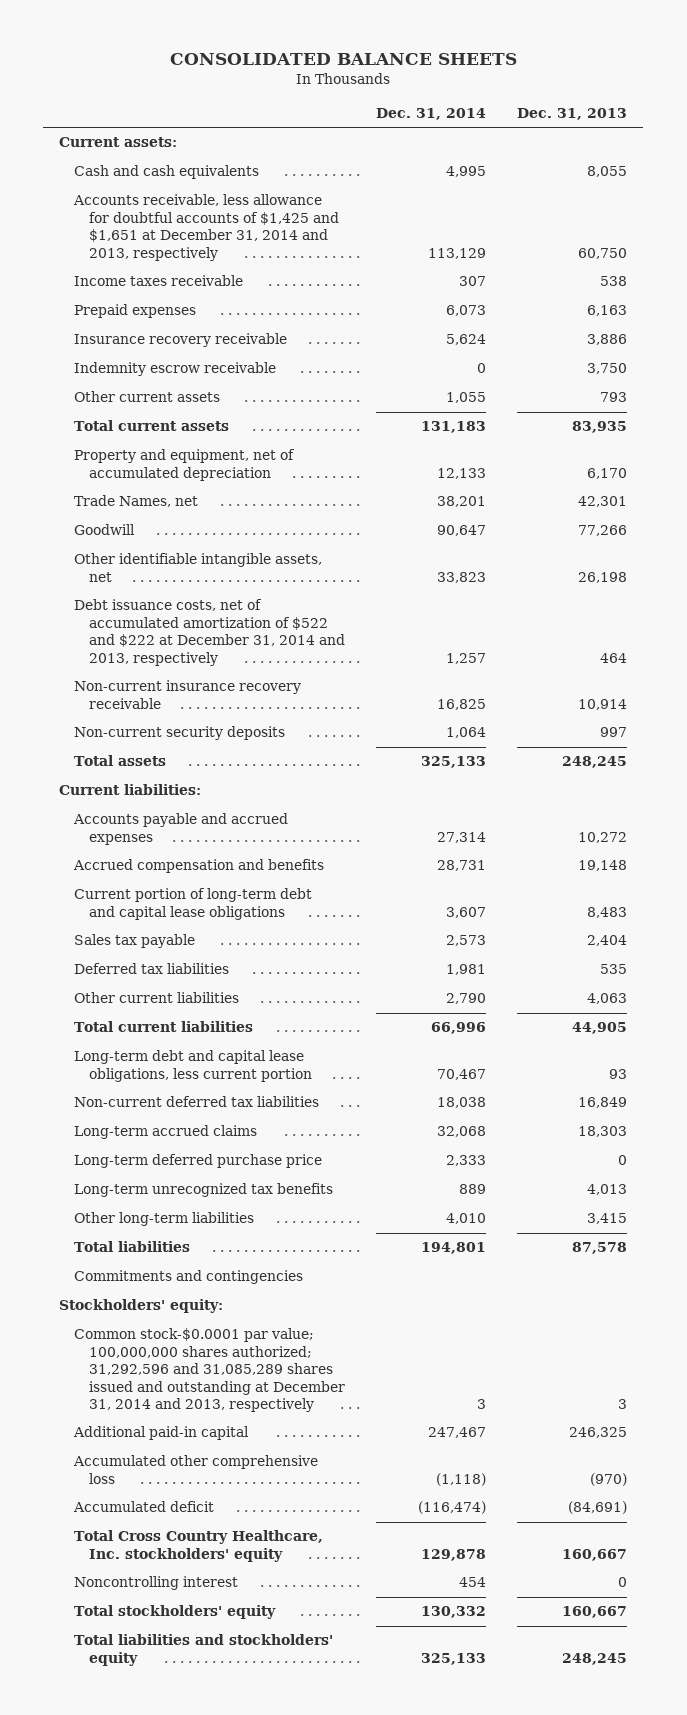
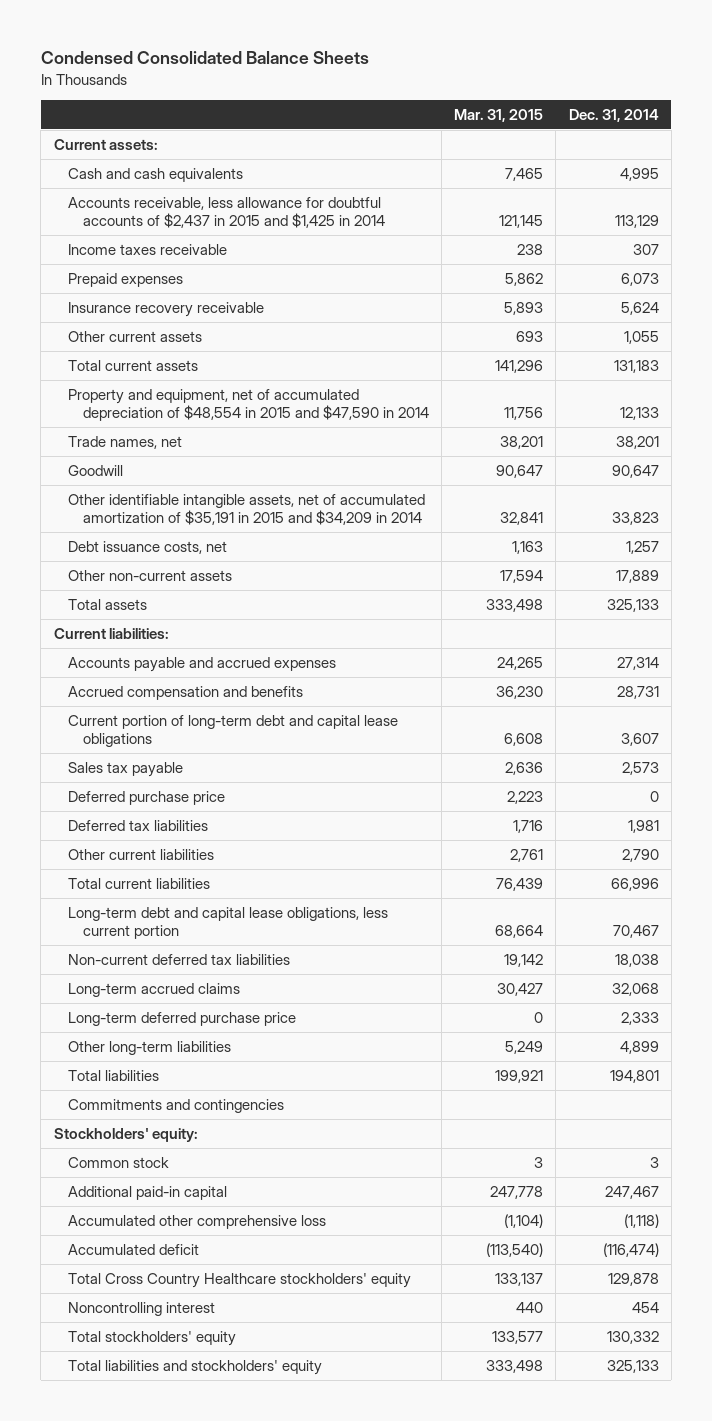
[170,53,518,66] CONSOLIDATED BALANCE SHEETS -> [40,51,369,65] Condensed Consolidated Balance Sheets
[517,108,628,121] Dec. 31, 2013 -> none
none -> [454,108,544,122] Mar. 31, 2015
[72,194,339,261] Accounts receivable, less allowance for doubtful accounts of $1,425 and $1,651 at December 31, 2014 and 2013, respectively -> [68,196,385,229] Accounts receivable, less allowance for doubtful accounts of $2,437 in 2015 and $1,425 in 2014
[73,362,276,377] Indemnity escrow receivable -> none
[73,449,295,481] Property and equipment, net of accumulated depreciation -> [68,388,429,422] Property and equipment, net of accumulated depreciation of $48,554 in 2015 and $47,590 in 2014
[73,495,198,508] Trade Names, net -> [68,435,183,449] Trade names, net
[73,680,301,709] Non-current insurance recovery receivable -> none
[73,553,322,582] Other identifiable intangible assets, net -> [68,493,426,526] Other identifiable intangible assets, net of accumulated amortization of $35,191 in 2015 and $34,209 in 2014
[73,599,345,666] Debt issuance costs, net of accumulated amortization of $522 and $222 at December 31, 2014 and 2013, respectively -> [68,540,228,554] Debt issuance costs, net
[73,726,285,741] Non-current security deposits -> [68,569,233,581] Other non-current assets
[446,727,487,739] 1,064 -> [615,569,659,583] 17,889
none -> [68,790,226,805] Deferred purchase price
[73,1183,333,1198] Long-term unrecognized tax benefits -> none
[446,1213,487,1225] 4,010 -> [619,1040,659,1054] 4,899
[73,1328,345,1412] Common stock-$0.0001 par value; 100,000,000 shares authorized; 31,292,596 and 31,085,289 shares issued and outstanding at December 31, 2014 and 2013, respectively -> [68,1156,170,1168] Common stock
[73,1530,323,1562] Total Cross Country Healthcare, Inc. stockholders' equity -> [68,1272,412,1288] Total Cross Country Healthcare stockholders' equity

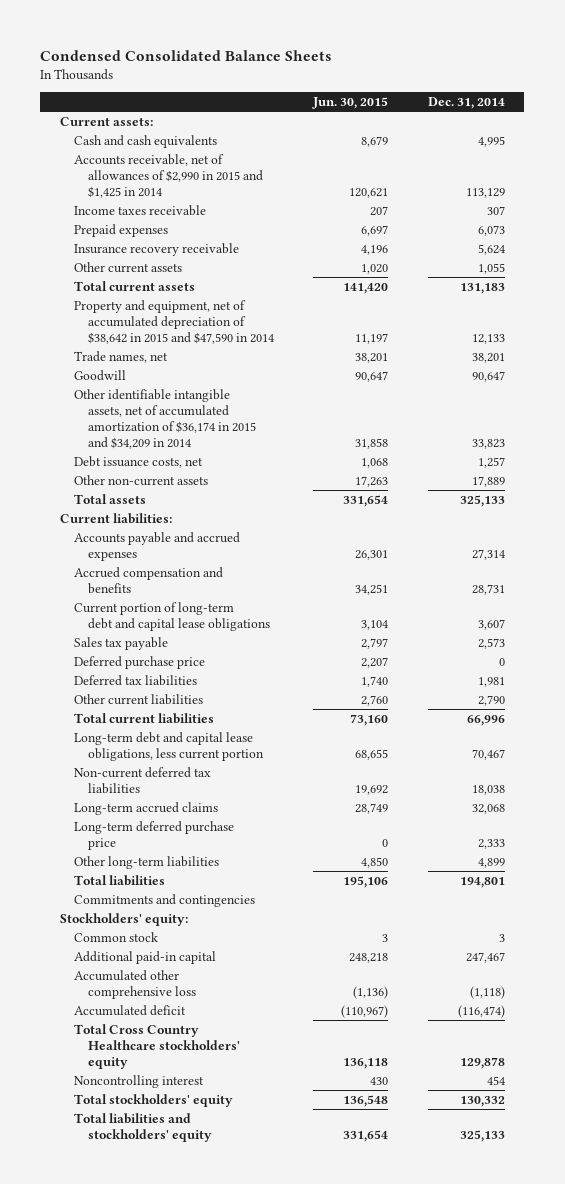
[454,108,544,122] Mar. 31, 2015 -> none
none -> [312,97,389,110] Jun. 30, 2015
[68,196,385,229] Accounts receivable, less allowance for doubtful accounts of $2,437 in 2015 and $1,425 in 2014 -> [74,153,264,198] Accounts receivable, net of allowances of $2,990 in 2015 and $1,425 in 2014
[68,388,429,422] Property and equipment, net of accumulated depreciation of $48,554 in 2015 and $47,590 in 2014 -> [74,299,275,344] Property and equipment, net of accumulated depreciation of $38,642 in 2015 and $47,590 in 2014
[68,493,426,526] Other identifiable intangible assets, net of accumulated amortization of $35,191 in 2015 and $34,209 in 2014 -> [74,388,257,449] Other identifiable intangible assets, net of accumulated amortization of $36,174 in 2015 and $34,209 in 2014

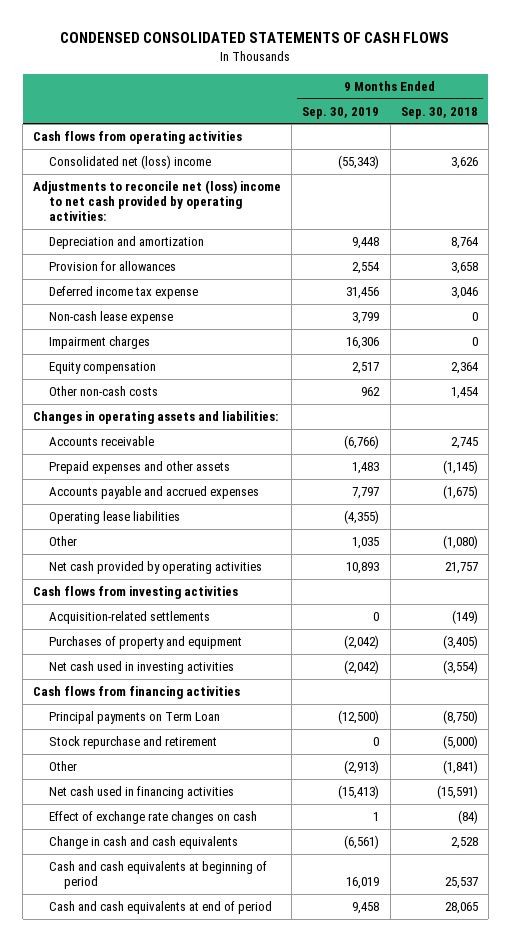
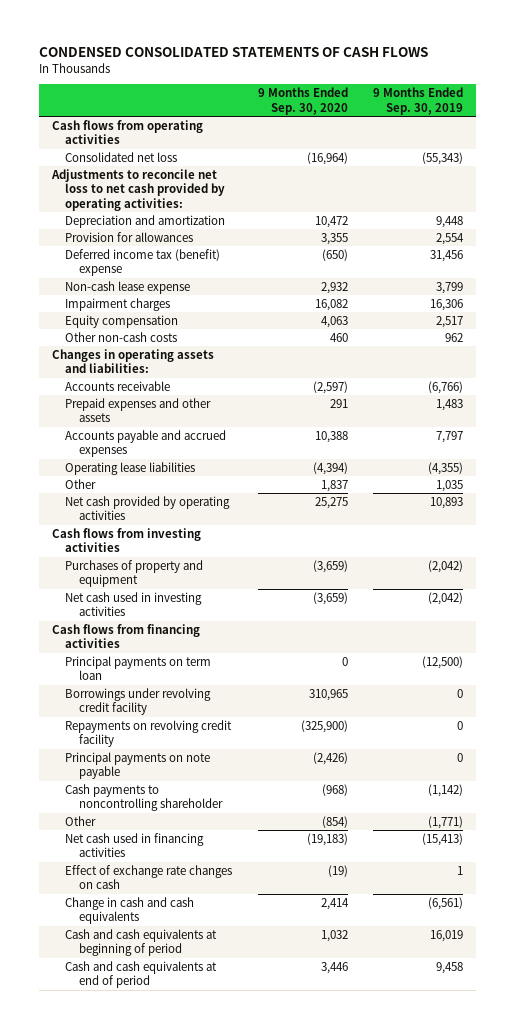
[400,106,478,119] Sep. 30, 2018 -> none
none -> [257,87,348,115] 9 Months Ended Sep. 30, 2020
[48,155,211,170] Consolidated net (loss) income -> [65,151,178,162] Consolidated net loss
[33,180,282,222] Adjustments to reconcile net (loss) income to net cash provided by operating activities: -> [50,168,226,211] Adjustments to reconcile net loss to net cash provided by operating activities:
[48,286,198,300] Deferred income tax expense -> [65,248,221,277] Deferred income tax (benefit) expense
[48,611,210,625] Acquisition-related settlements -> none
[48,736,217,750] Stock repurchase and retirement -> none
[48,711,220,725] Principal payments on Term Loan -> [65,655,212,681] Principal payments on term loan
none -> [65,687,212,716] Borrowings under revolving credit facility
none -> [65,719,233,748] Repayments on revolving credit facility
none -> [65,751,211,780] Principal payments on note payable
none -> [65,783,223,812] Cash payments to noncontrolling shareholder
[344,760,380,775] (2,913) -> [428,815,464,829] (1,771)

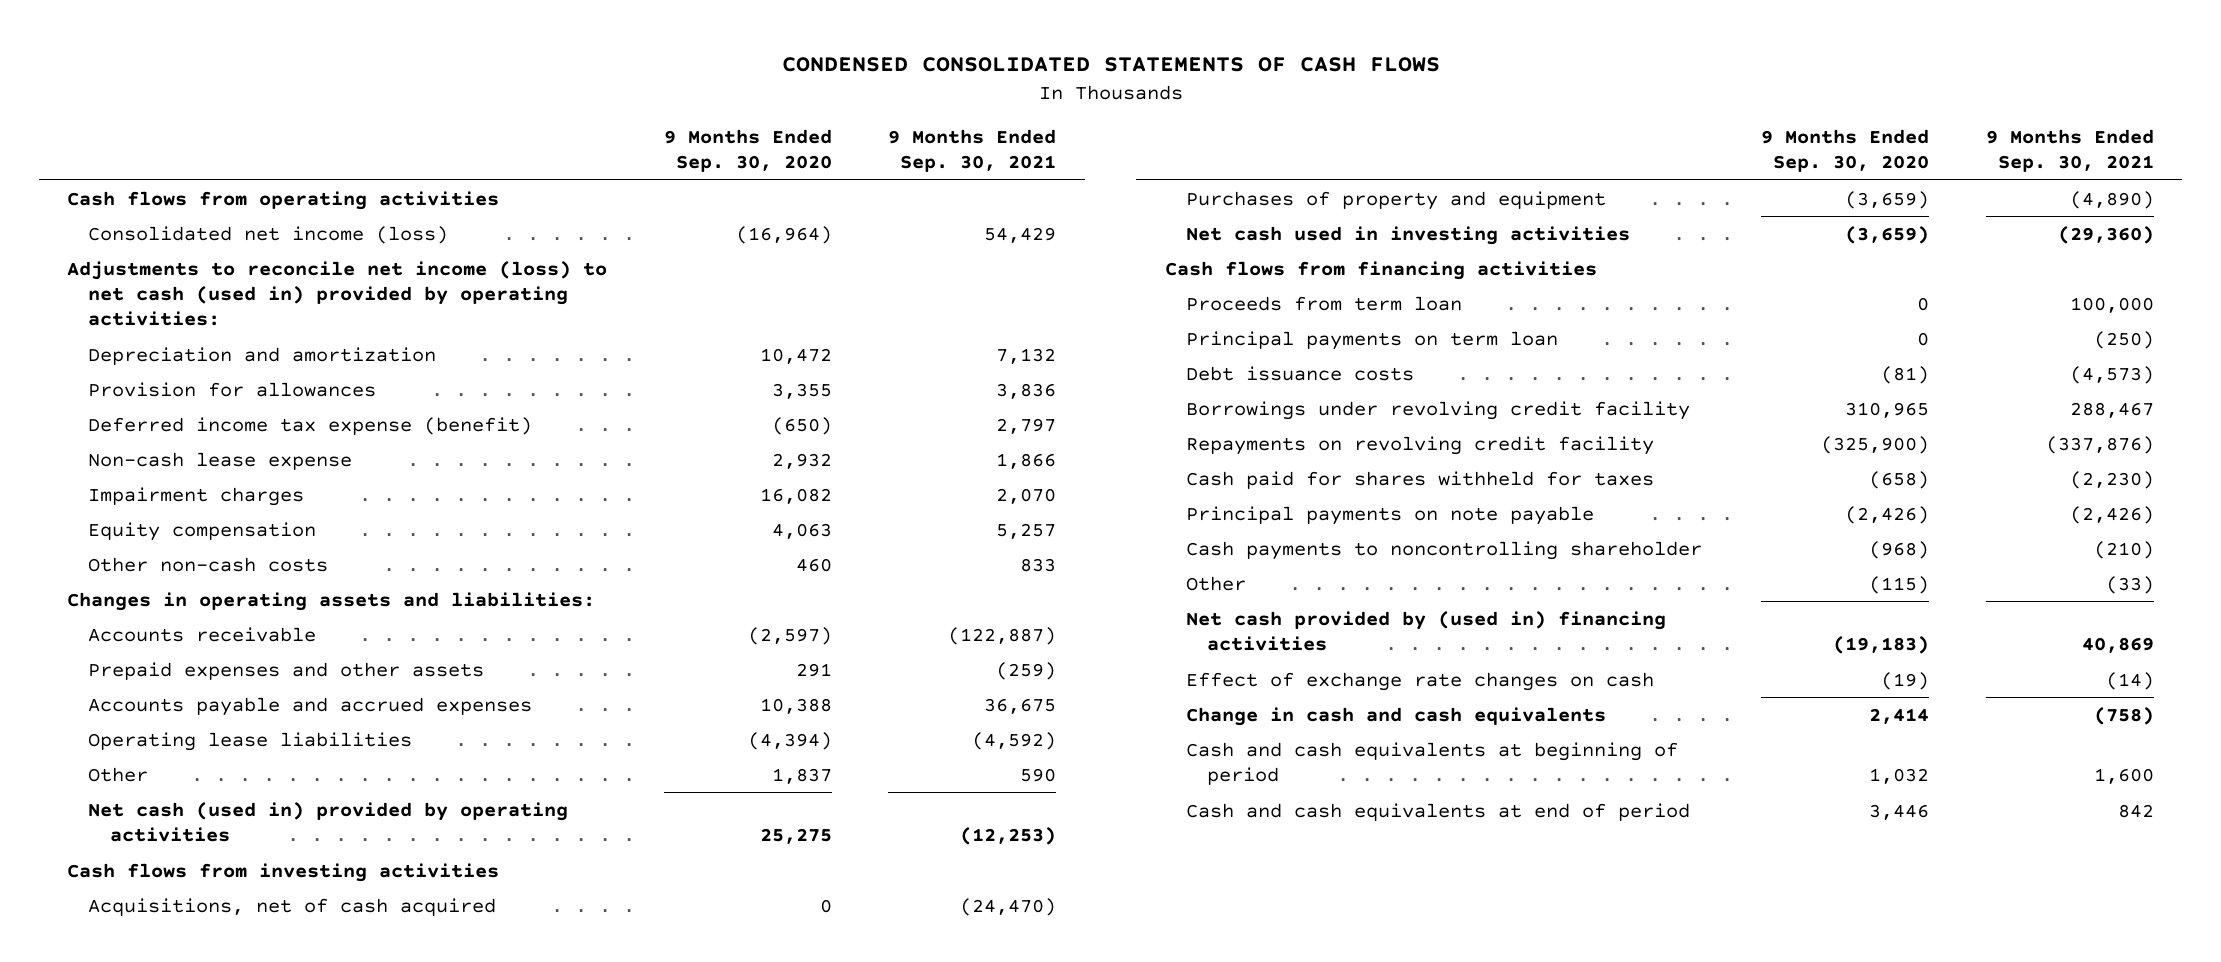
[373,87,464,115] 9 Months Ended Sep. 30, 2019 -> none
none -> [888,128,1057,173] 9 Months Ended Sep. 30, 2021
[65,151,178,162] Consolidated net loss -> [88,225,449,244] Consolidated net income (loss)
[50,168,226,211] Adjustments to reconcile net loss to net cash provided by operating activities: -> [67,260,608,327] Adjustments to reconcile net income (loss) to net cash (used in) provided by operating activities:
[65,248,221,277] Deferred income tax (benefit) expense -> [88,416,533,435] Deferred income tax expense (benefit)
[65,495,231,521] Net cash provided by operating activities -> [88,801,569,842] Net cash (used in) provided by operating activities
none -> [88,897,497,916] Acquisitions, net of cash acquired
none -> [1185,295,1462,311] Proceeds from term loan
none -> [1185,365,1414,381] Debt issuance costs
none -> [1185,470,1654,489] Cash paid for shares withheld for taxes
[321,815,348,828] (854) -> [1869,575,1930,594] (115)
[65,832,205,858] Net cash used in financing activities -> [1185,610,1666,651] Net cash provided by (used in) financing activities

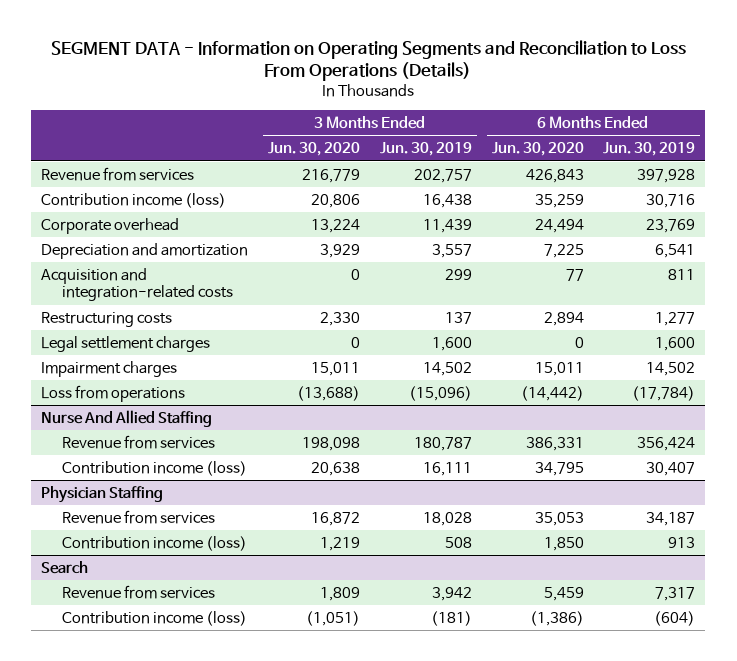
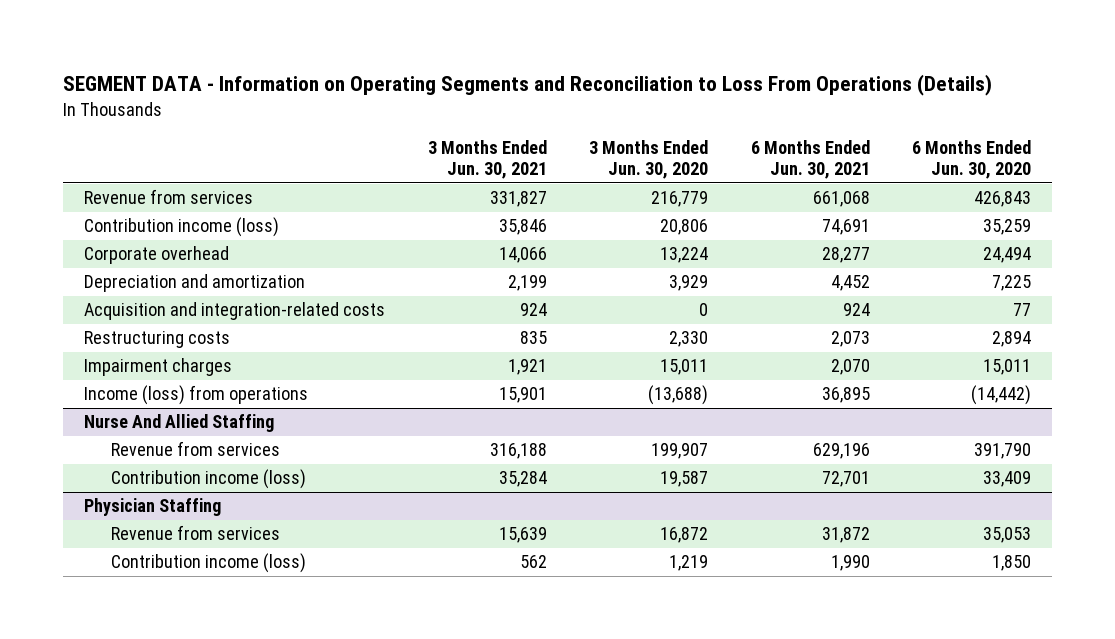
[379,142,472,157] Jun. 30, 2019 -> none
[603,142,696,157] Jun. 30, 2019 -> none
none -> [427,139,547,180] 3 Months Ended Jun. 30, 2021
none -> [750,139,870,180] 6 Months Ended Jun. 30, 2021
[41,335,211,352] Legal settlement charges -> none
[41,384,186,402] Loss from operations -> [84,385,309,406] Income (loss) from operations
[302,436,361,451] 198,098 -> [651,443,709,460] 199,907
[525,436,584,451] 386,331 -> [974,443,1032,460] 391,790
[311,461,361,476] 20,638 -> [660,471,709,488] 19,587
[534,461,584,476] 34,795 -> [983,471,1032,488] 33,409
[41,560,89,574] Search -> none
[61,584,215,599] Revenue from services -> none
[61,610,247,626] Contribution income (loss) -> none

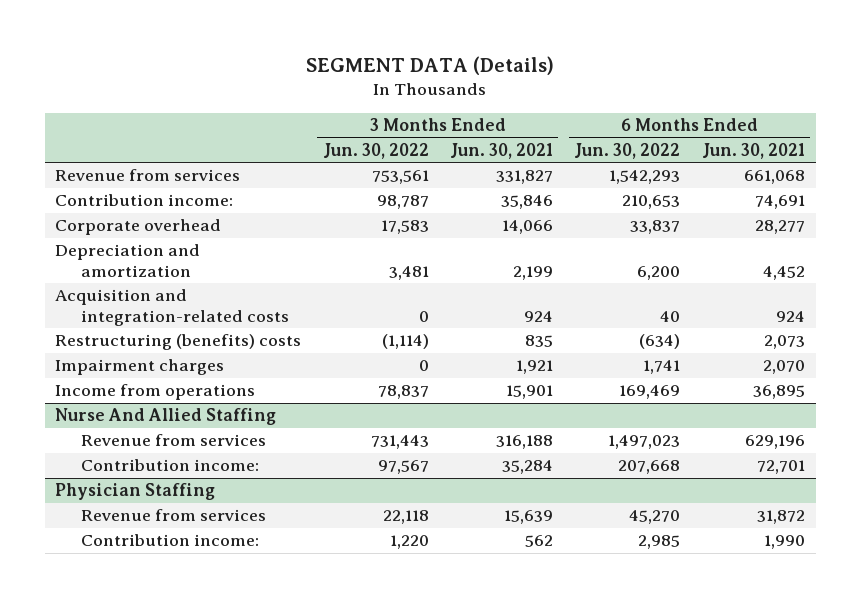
[62,74,992,97] SEGMENT DATA - Information on Operating Segments and Reconciliation to Loss From Operations (Details) -> [306,55,555,75] SEGMENT DATA (Details)
[589,139,709,180] 3 Months Ended Jun. 30, 2020 -> none
[912,139,1032,180] 6 Months Ended Jun. 30, 2020 -> none
none -> [322,143,429,160] Jun. 30, 2022
none -> [574,143,681,160] Jun. 30, 2022
[84,217,280,238] Contribution income (loss) -> [55,194,234,207] Contribution income:
[84,331,231,349] Restructuring costs -> [55,334,302,351] Restructuring (benefits) costs
[84,385,309,406] Income (loss) from operations -> [55,384,256,401] Income from operations
[110,469,306,490] Contribution income (loss) -> [80,459,259,472] Contribution income:
[110,553,306,574] Contribution income (loss) -> [80,534,259,547] Contribution income:

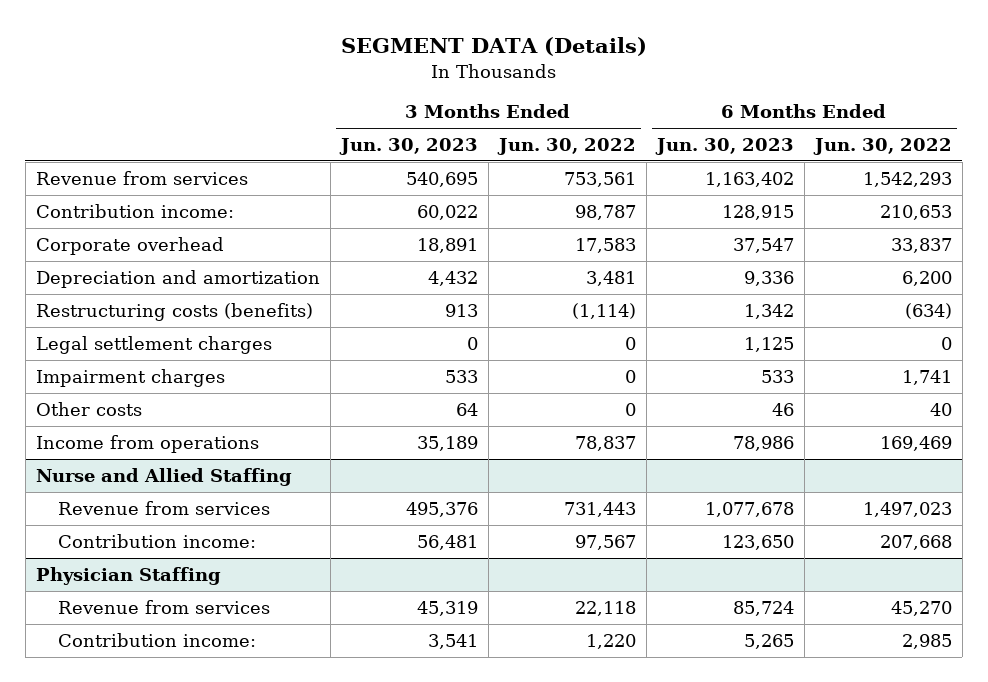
[450,143,554,160] Jun. 30, 2021 -> none
[701,143,805,160] Jun. 30, 2021 -> none
none -> [338,138,478,156] Jun. 30, 2023
none -> [654,138,794,156] Jun. 30, 2023
[55,289,289,326] Acquisition and integration-related costs -> none
[55,334,302,351] Restructuring (benefits) costs -> [35,302,313,321] Restructuring costs (benefits)
none -> [35,335,272,354] Legal settlement charges
none -> [35,401,142,416] Other costs
[55,408,277,426] Nurse And Allied Staffing -> [35,467,292,486] Nurse and Allied Staffing

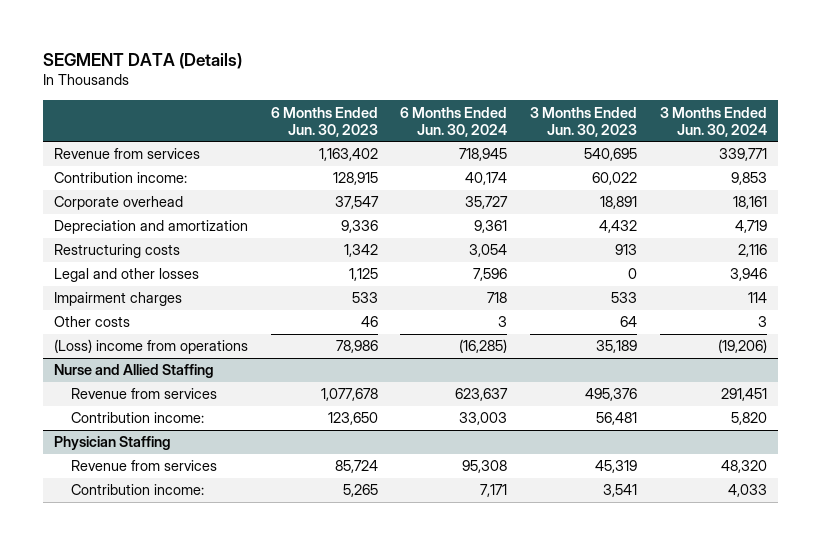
[496,138,636,156] Jun. 30, 2022 -> none
[812,138,952,156] Jun. 30, 2022 -> none
none -> [400,106,508,137] 6 Months Ended Jun. 30, 2024
none -> [659,106,767,137] 3 Months Ended Jun. 30, 2024
[35,302,313,321] Restructuring costs (benefits) -> [54,244,181,259] Restructuring costs
[35,335,272,354] Legal settlement charges -> [54,268,200,283] Legal and other losses
[35,434,259,453] Income from operations -> [54,339,249,355] (Loss) income from operations

